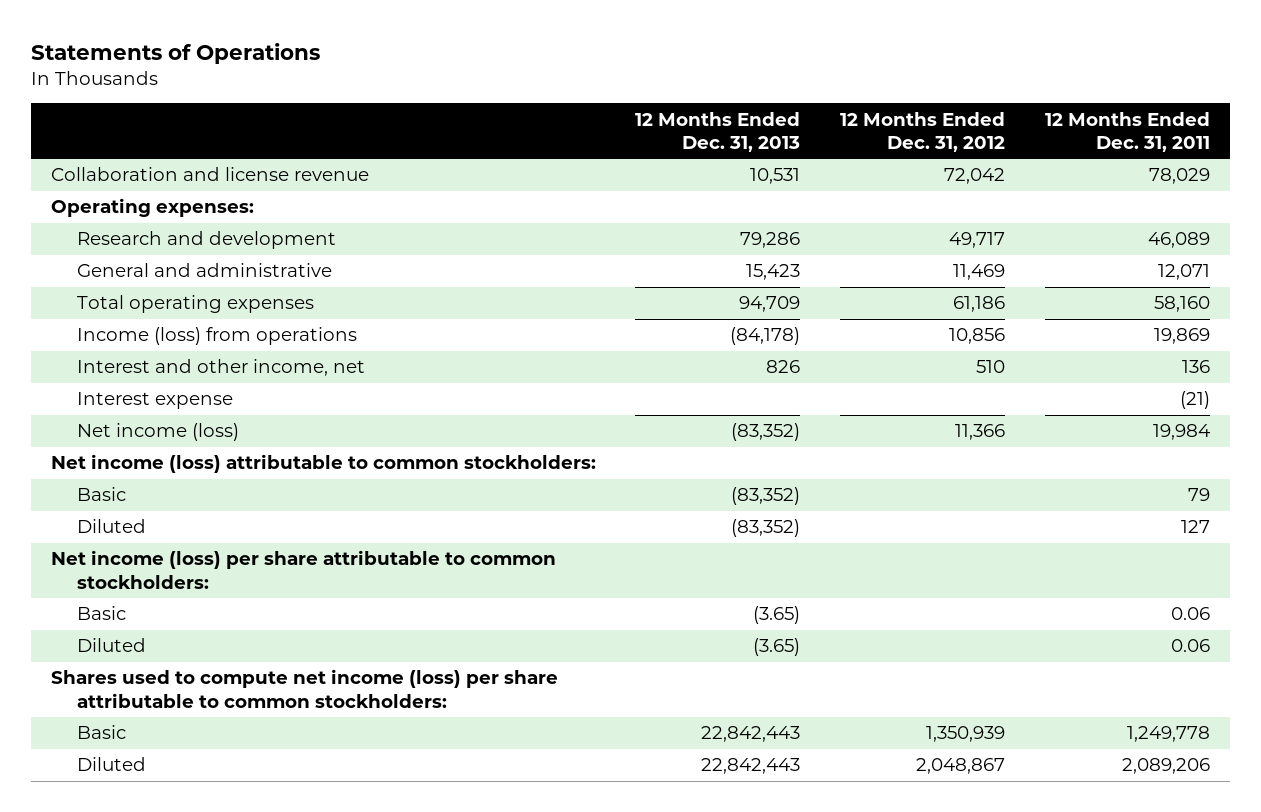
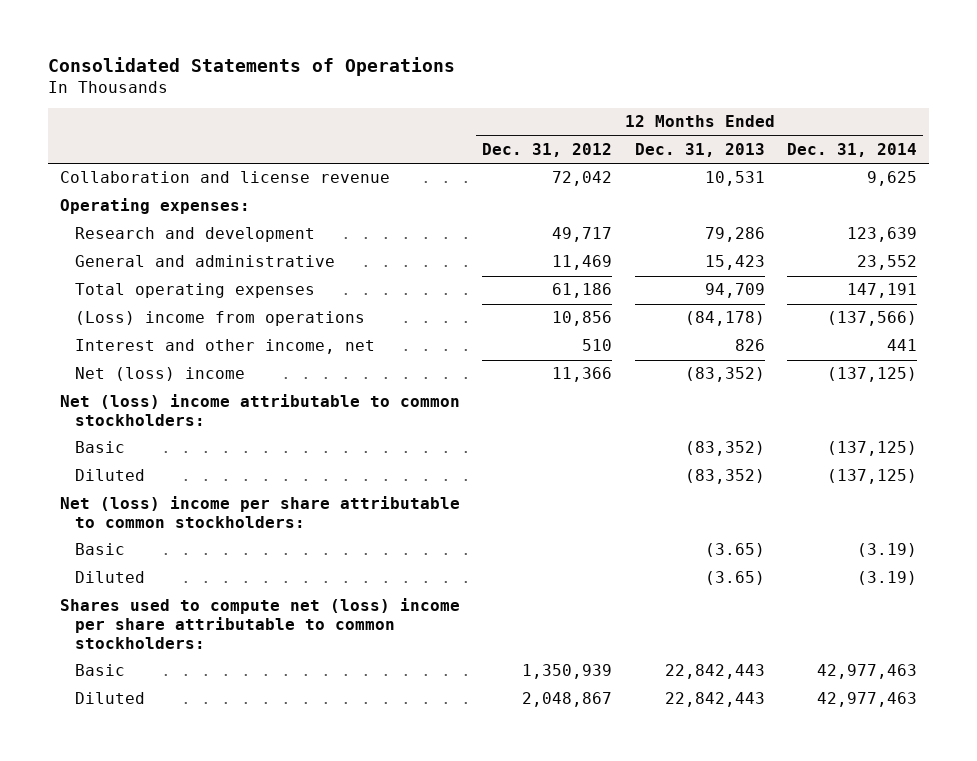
[30,42,320,64] Statements of Operations -> [48,56,456,76] Consolidated Statements of Operations
[1045,111,1211,153] 12 Months Ended Dec. 31, 2011 -> none
none -> [787,143,918,158] Dec. 31, 2014
[77,327,358,346] Income (loss) from operations -> [75,311,366,327] (Loss) income from operations
[77,392,234,410] Interest expense -> none
[77,423,240,442] Net income (loss) -> [75,367,246,382] Net (loss) income
[50,454,596,474] Net income (loss) attributable to common stockholders: -> [59,394,460,427] Net (loss) income attributable to common stockholders:
[50,550,556,589] Net income (loss) per share attributable to common stockholders: -> [59,496,460,529] Net (loss) income per share attributable to common stockholders:
[50,669,558,708] Shares used to compute net income (loss) per share attributable to common stockholders: -> [59,598,460,649] Shares used to compute net (loss) income per share attributable to common stockholders:

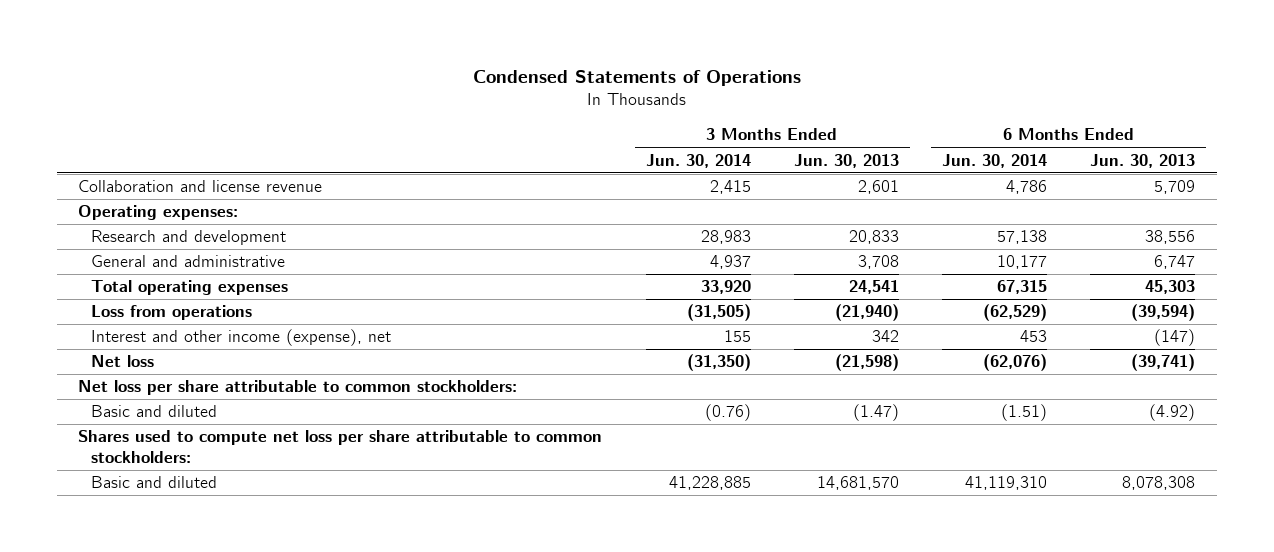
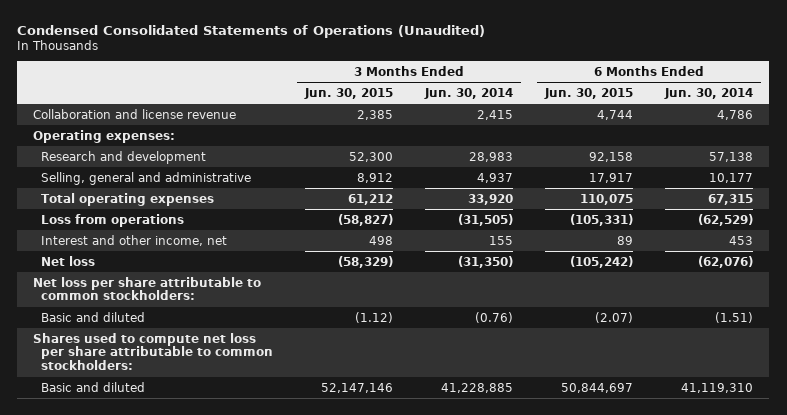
[472,69,801,86] Condensed Statements of Operations -> [17,24,486,38] Condensed Consolidated Statements of Operations (Unaudited)
[793,153,899,168] Jun. 30, 2013 -> none
[1090,153,1196,168] Jun. 30, 2013 -> none
none -> [304,87,394,99] Jun. 30, 2015
none -> [544,87,634,99] Jun. 30, 2015
[91,255,286,268] General and administrative -> [41,171,252,185] Selling, general and administrative
[91,329,392,347] Interest and other income (expense), net -> [41,234,228,246] Interest and other income, net

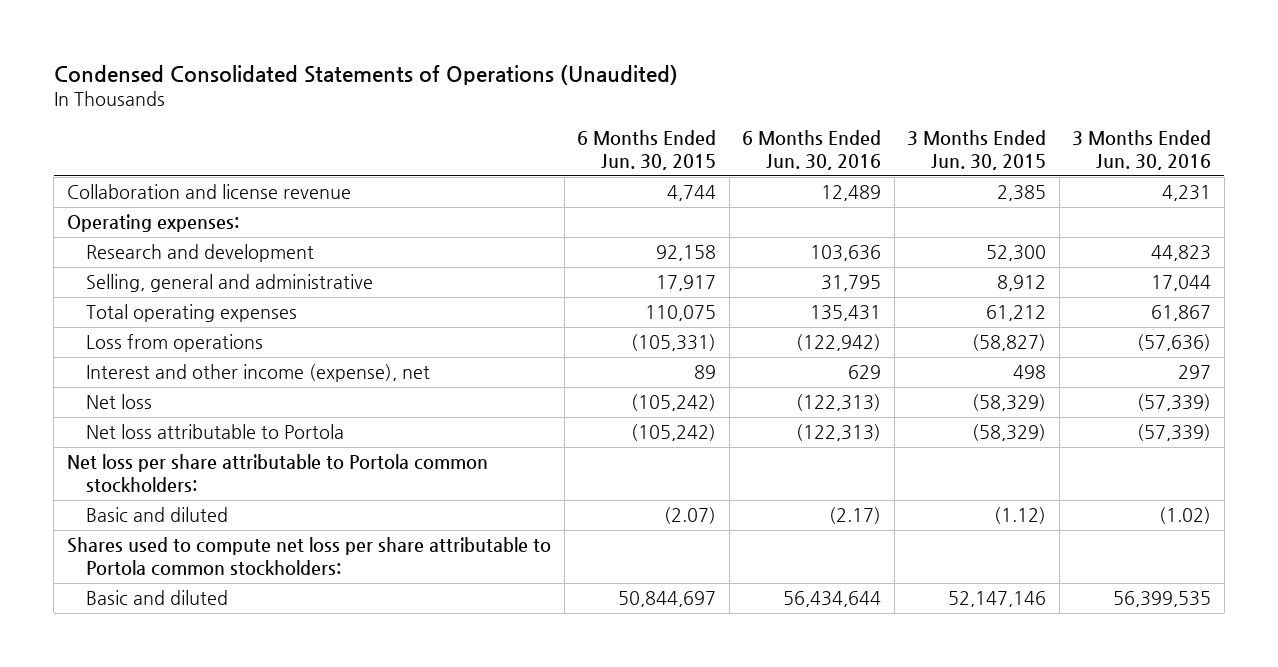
[424,87,514,99] Jun. 30, 2014 -> none
[664,87,754,99] Jun. 30, 2014 -> none
none -> [742,130,882,170] 6 Months Ended Jun. 30, 2016
none -> [1072,130,1212,170] 3 Months Ended Jun. 30, 2016
[41,234,228,246] Interest and other income, net -> [85,364,430,383] Interest and other income (expense), net
none -> [85,424,344,440] Net loss attributable to Portola
[33,276,262,301] Net loss per share attributable to common stockholders: -> [66,454,488,494] Net loss per share attributable to Portola common stockholders:
[33,332,274,371] Shares used to compute net loss per share attributable to common stockholders: -> [66,537,551,577] Shares used to compute net loss per share attributable to Portola common stockholders:

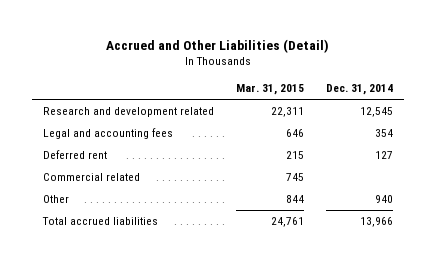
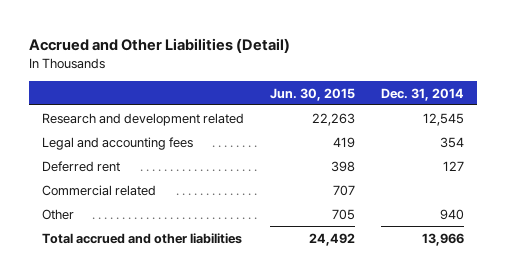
[236,84,305,96] Mar. 31, 2015 -> none
none -> [270,87,356,101] Jun. 30, 2015
[42,217,159,226] Total accrued liabilities -> [42,232,243,244] Total accrued and other liabilities

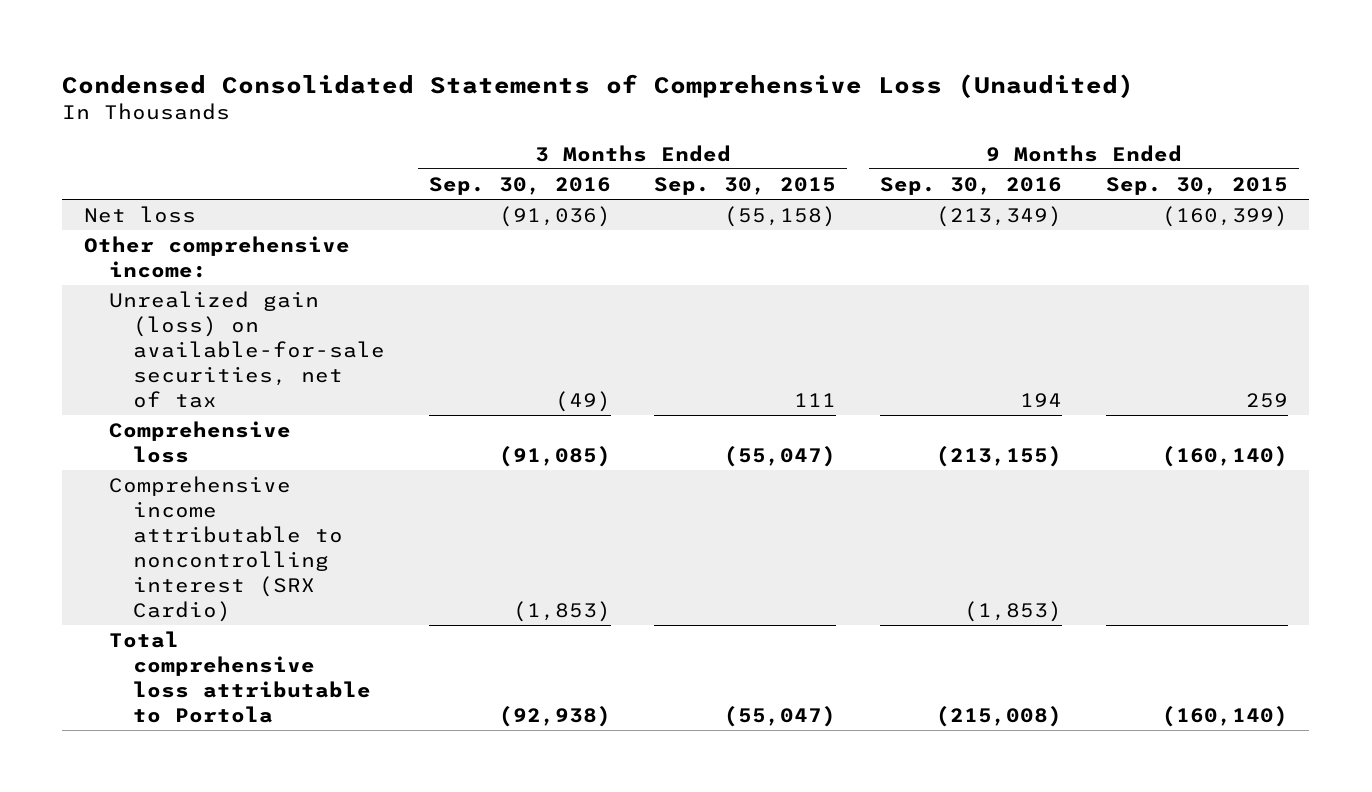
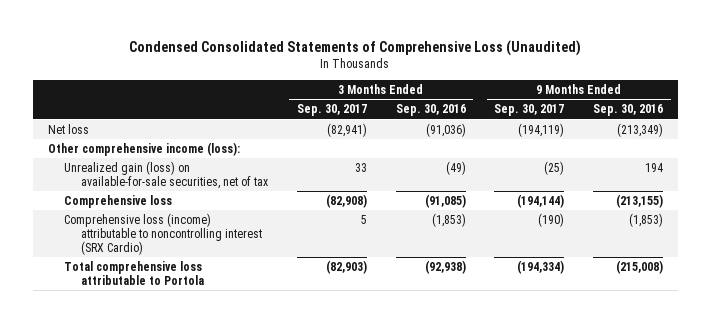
[654,176,837,195] Sep. 30, 2015 -> none
[1105,176,1288,195] Sep. 30, 2015 -> none
none -> [296,104,367,117] Sep. 30, 2017
none -> [494,104,565,117] Sep. 30, 2017
[84,236,351,279] Other comprehensive income: -> [47,141,240,156] Other comprehensive income (loss):
[108,476,344,623] Comprehensive income attributable to noncontrolling interest (SRX Cardio) -> [64,212,262,256] Comprehensive loss (income) attributable to noncontrolling interest (SRX Cardio)

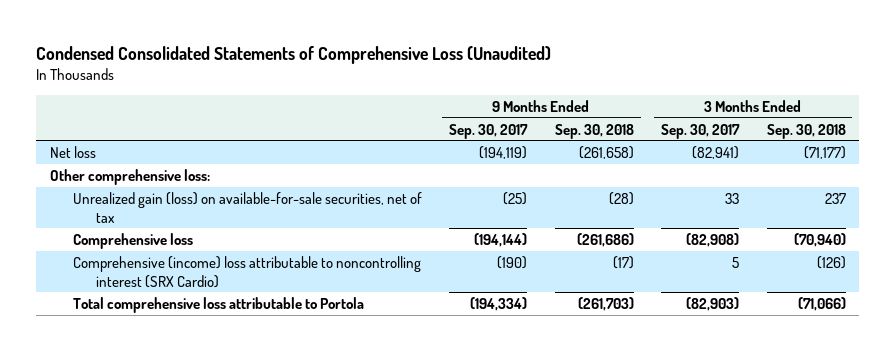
[395,104,466,117] Sep. 30, 2016 -> none
[593,104,664,117] Sep. 30, 2016 -> none
none -> [554,123,634,139] Sep. 30, 2018
none -> [766,123,846,139] Sep. 30, 2018
[47,141,240,156] Other comprehensive income (loss): -> [49,168,210,185] Other comprehensive loss:
[64,212,262,256] Comprehensive loss (income) attributable to noncontrolling interest (SRX Cardio) -> [72,255,421,288] Comprehensive (income) loss attributable to noncontrolling interest (SRX Cardio)

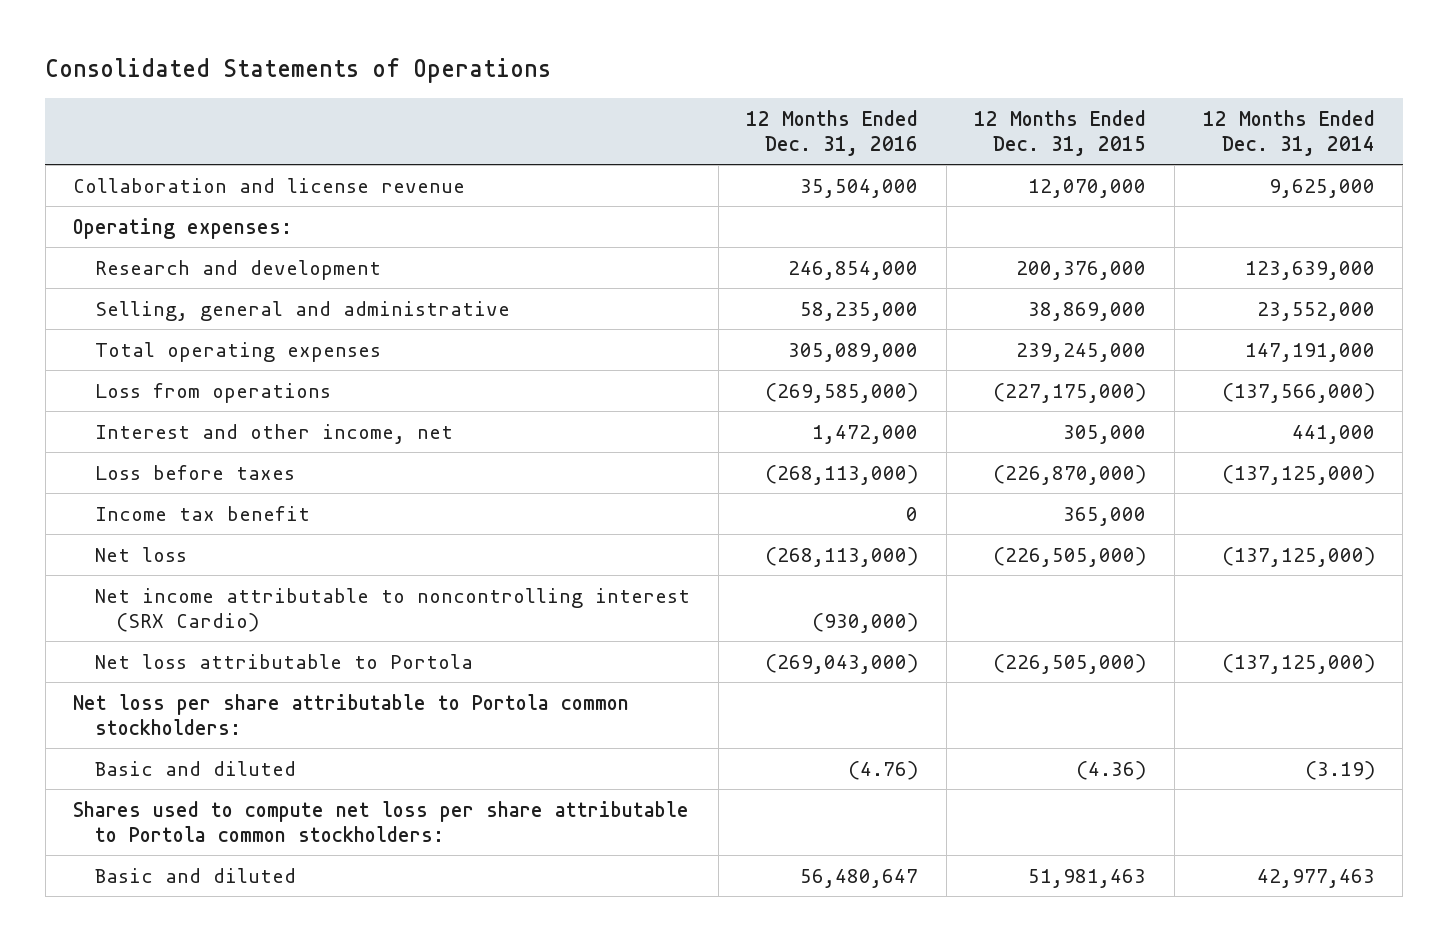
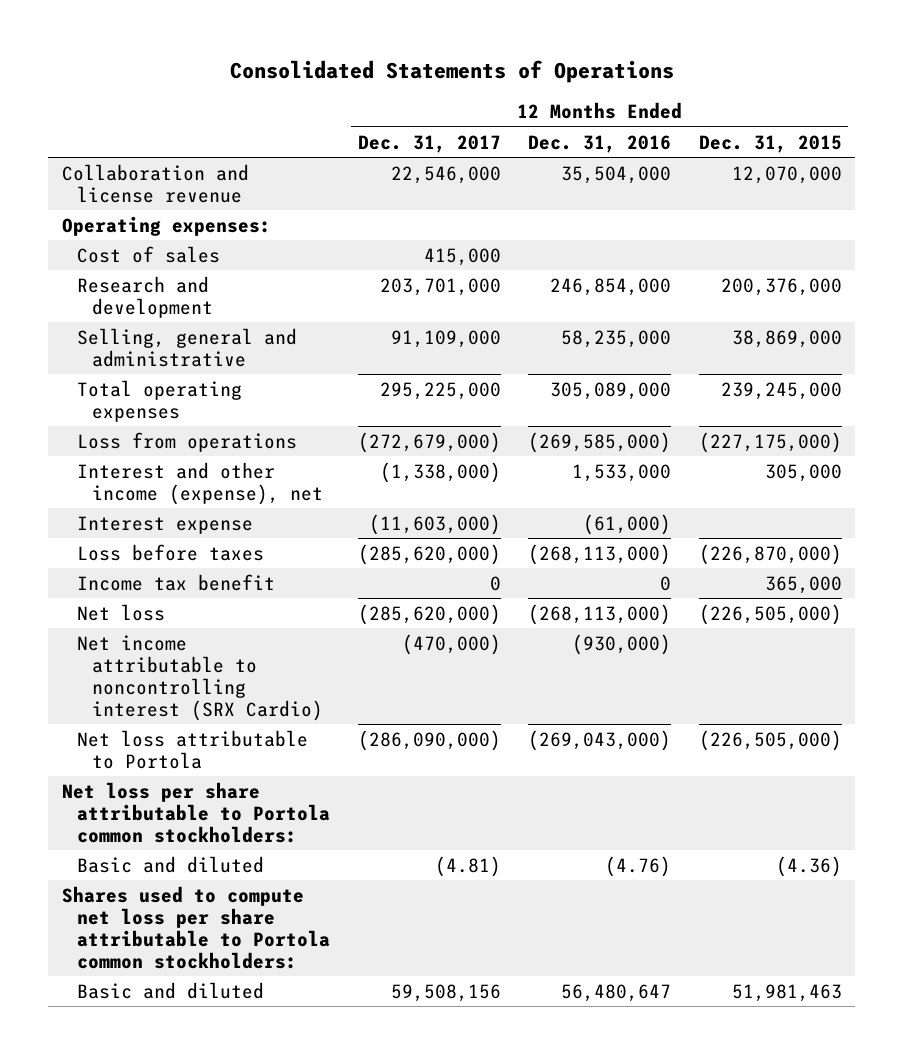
[1202,109,1375,156] 12 Months Ended Dec. 31, 2014 -> none
none -> [357,134,501,153] Dec. 31, 2017
none -> [77,245,221,263] Cost of sales
[94,423,453,444] Interest and other income, net -> [77,461,324,505] Interest and other income (expense), net
[812,424,919,444] 1,472,000 -> [572,463,672,482] 1,533,000
none -> [77,515,254,534] Interest expense

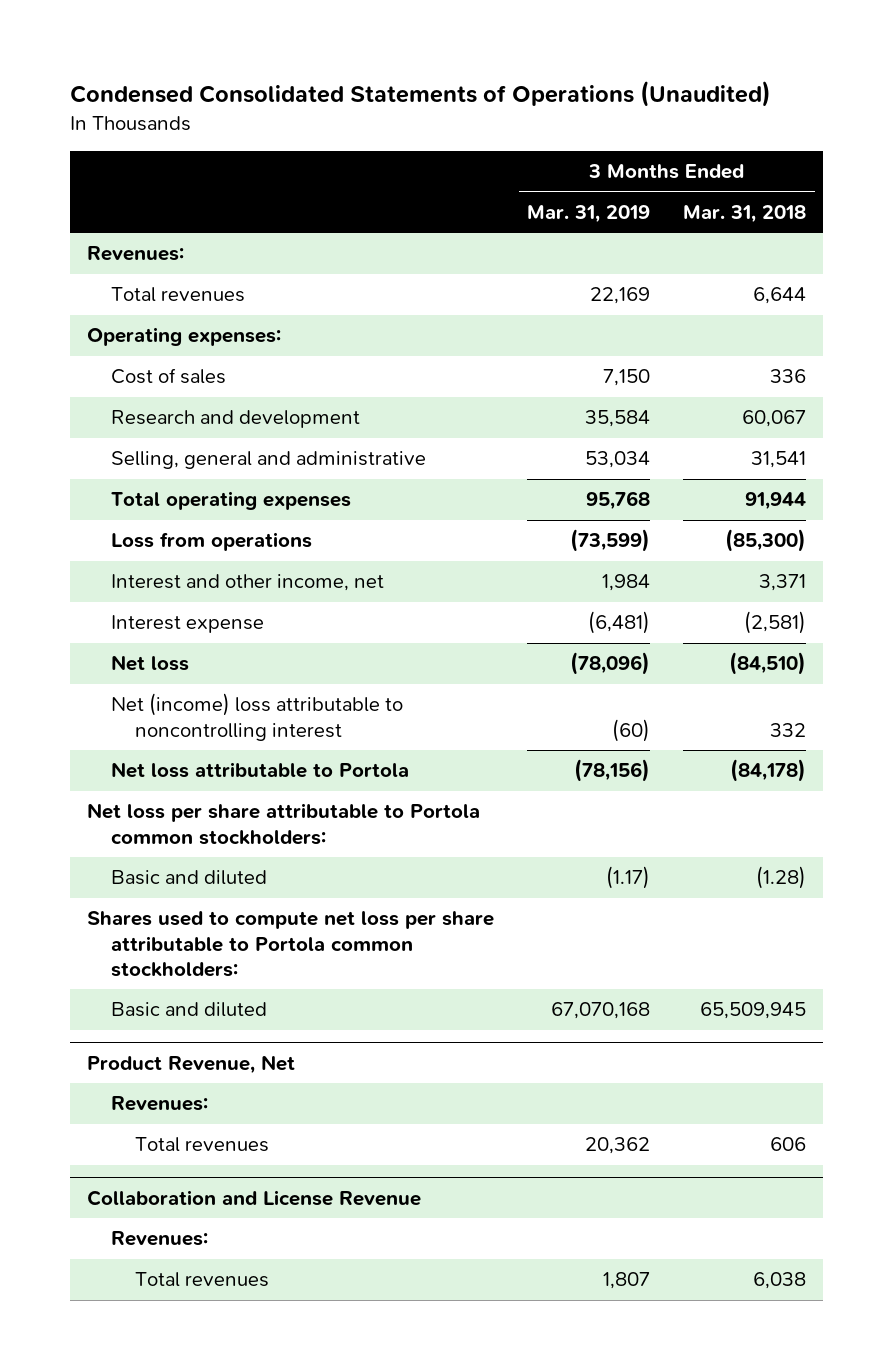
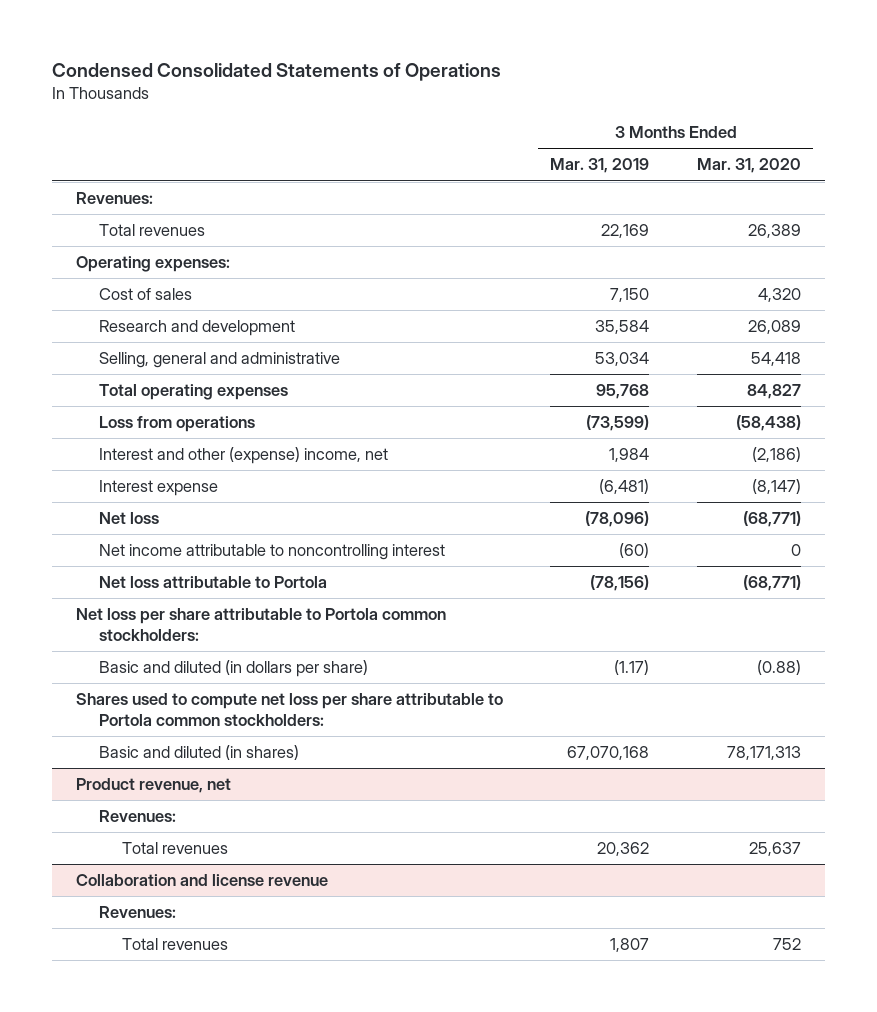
[70,81,772,108] Condensed Consolidated Statements of Operations (Unaudited) -> [51,63,501,82] Condensed Consolidated Statements of Operations
[683,204,807,223] Mar. 31, 2018 -> none
none -> [697,158,802,174] Mar. 31, 2020
[111,574,385,592] Interest and other income, net -> [98,447,388,465] Interest and other (expense) income, net
[111,693,404,741] Net (income) loss attributable to noncontrolling interest -> [98,544,445,561] Net income attributable to noncontrolling interest
[111,870,268,886] Basic and diluted -> [98,660,368,678] Basic and diluted (in dollars per share)
[111,1002,268,1018] Basic and diluted -> [98,745,299,761] Basic and diluted (in shares)
[86,1054,295,1074] Product Revenue, Net -> [75,778,231,794] Product revenue, net
[86,1189,421,1206] Collaboration and License Revenue -> [75,874,328,887] Collaboration and license revenue

